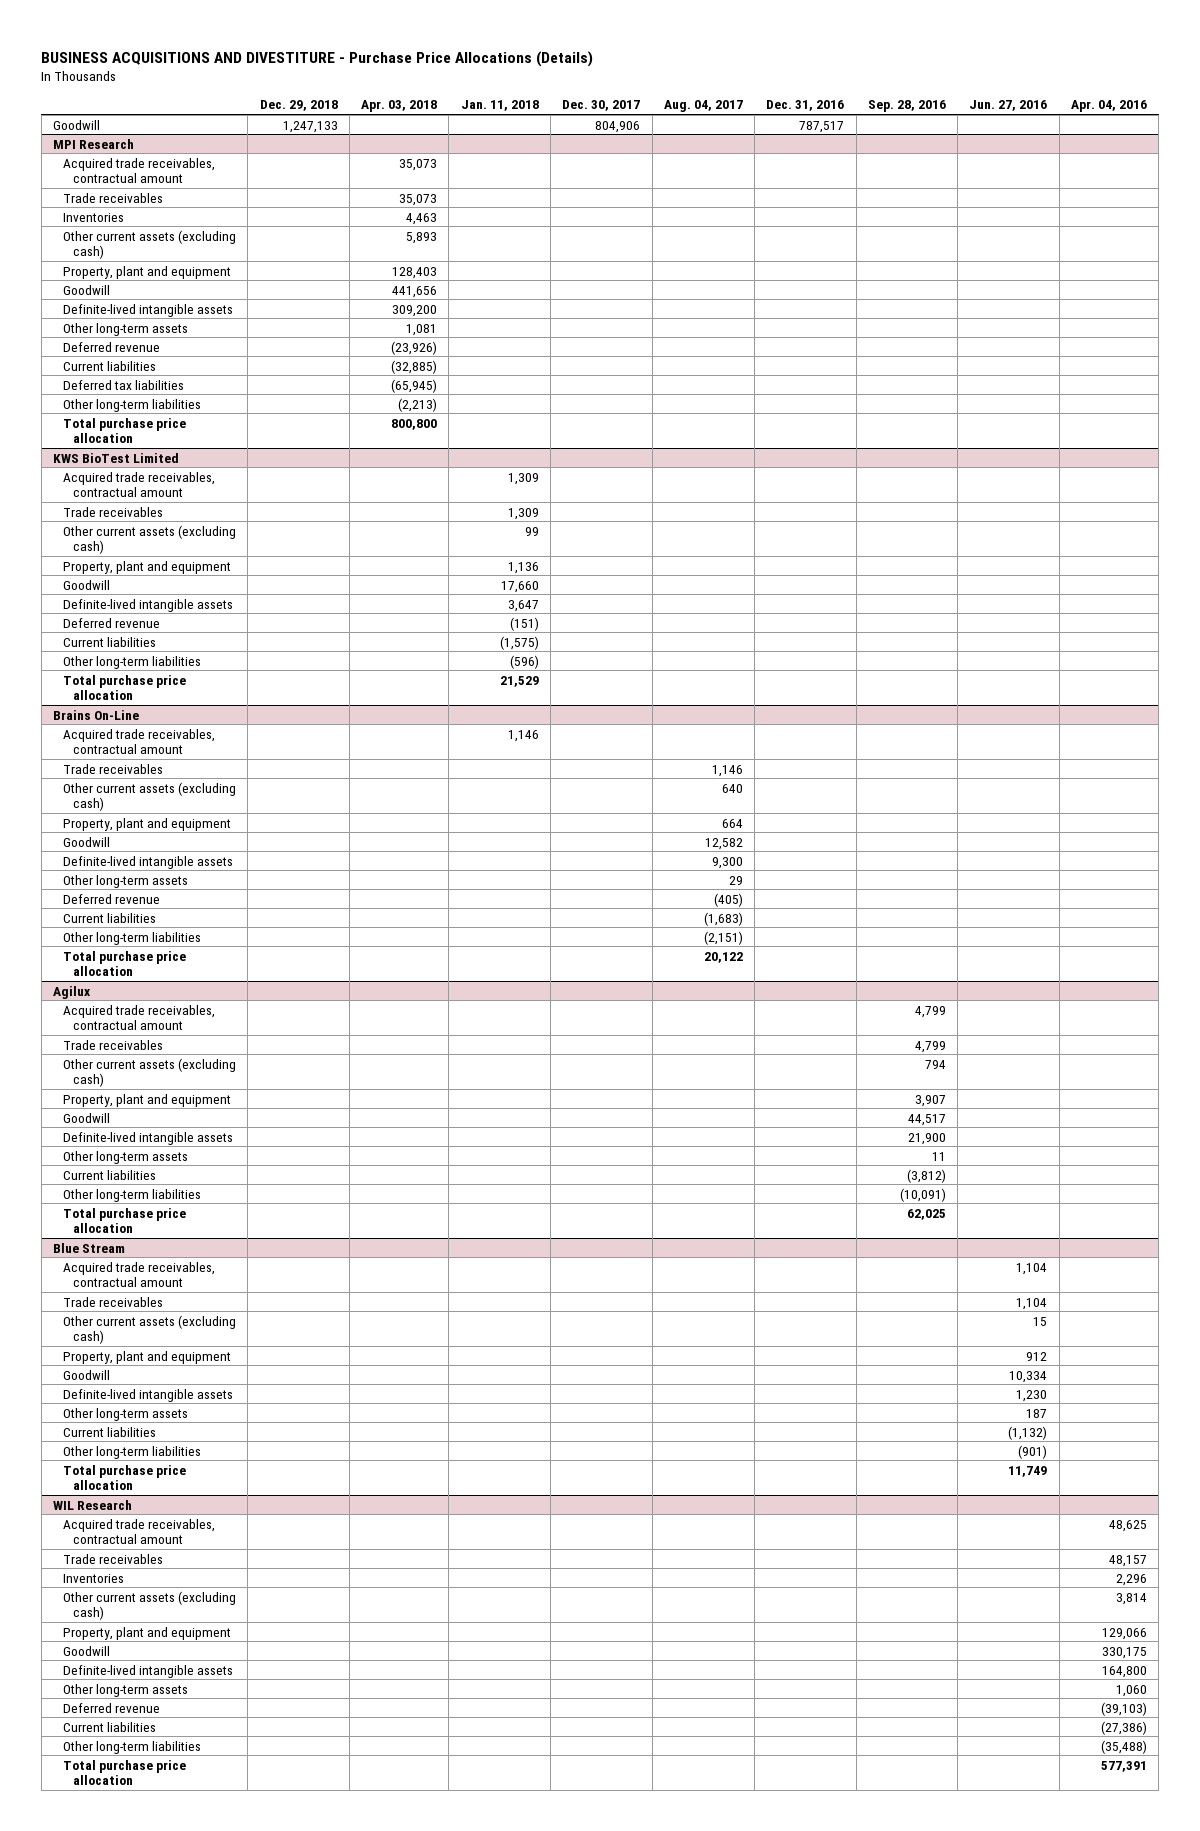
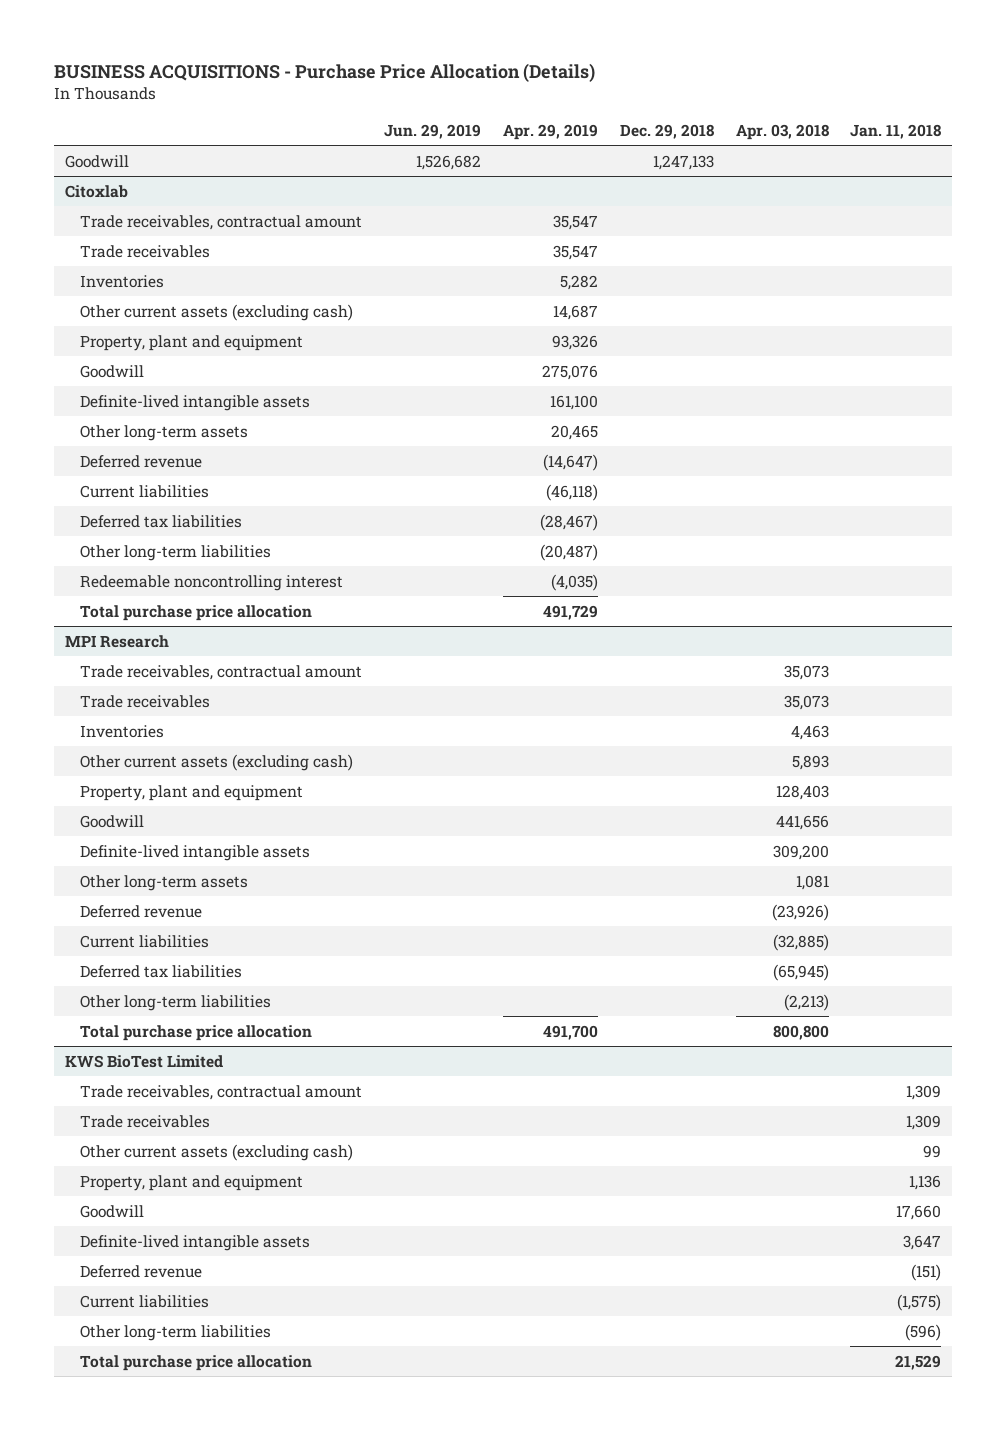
[41,50,594,67] BUSINESS ACQUISITIONS AND DIVESTITURE - Purchase Price Allocations (Details) -> [54,63,596,83] BUSINESS ACQUISITIONS - Purchase Price Allocation (Details)
[562,100,641,112] Dec. 30, 2017 -> none
[663,100,743,113] Aug. 04, 2017 -> none
[766,100,845,112] Dec. 31, 2016 -> none
[867,100,946,113] Sep. 28, 2016 -> none
[969,100,1048,112] Jun. 27, 2016 -> none
[1071,100,1148,113] Apr. 04, 2016 -> none
none -> [383,123,481,139] Jun. 29, 2019
none -> [502,123,598,140] Apr. 29, 2019
none -> [64,184,128,198] Citoxlab
none -> [80,214,363,230] Trade receivables, contractual amount
none -> [80,244,211,258] Trade receivables
none -> [80,274,165,288] Inventories
none -> [80,303,354,321] Other current assets (excluding cash)
none -> [80,334,304,351] Property, plant and equipment
none -> [80,364,145,378] Goodwill
none -> [80,394,311,411] Definite-lived intangible assets
none -> [80,424,249,441] Other long-term assets
none -> [80,454,203,468] Deferred revenue
none -> [80,484,210,498] Current liabilities
none -> [80,514,243,528] Deferred tax liabilities
none -> [80,544,272,561] Other long-term liabilities
none -> [80,574,344,591] Redeemable noncontrolling interest
none -> [80,604,313,621] Total purchase price allocation
[63,157,216,184] Acquired trade receivables, contractual amount -> [80,664,363,680] Trade receivables, contractual amount
[63,471,216,498] Acquired trade receivables, contractual amount -> [80,1084,363,1100] Trade receivables, contractual amount
[53,709,140,720] Brains On-Line -> none
[63,728,216,755] Acquired trade receivables, contractual amount -> none
[63,763,164,774] Trade receivables -> none
[63,781,237,812] Other current assets (excluding cash) -> none
[63,817,232,831] Property, plant and equipment -> none
[63,836,111,847] Goodwill -> none
[63,855,234,869] Definite-lived intangible assets -> none
[63,874,189,888] Other long-term assets -> none
[63,893,161,904] Deferred revenue -> none
[63,912,157,923] Current liabilities -> none
[63,931,202,945] Other long-term liabilities -> none
[63,950,187,977] Total purchase price allocation -> none
[53,985,91,999] Agilux -> none
[63,1004,216,1031] Acquired trade receivables, contractual amount -> none
[63,1039,164,1050] Trade receivables -> none
[63,1057,237,1088] Other current assets (excluding cash) -> none
[63,1093,232,1107] Property, plant and equipment -> none
[63,1112,111,1123] Goodwill -> none
[63,1131,234,1145] Definite-lived intangible assets -> none
[63,1150,189,1164] Other long-term assets -> none
[63,1169,157,1180] Current liabilities -> none
[63,1188,202,1202] Other long-term liabilities -> none
[63,1207,187,1234] Total purchase price allocation -> none
[53,1242,126,1253] Blue Stream -> none
[63,1261,216,1288] Acquired trade receivables, contractual amount -> none
[63,1296,164,1307] Trade receivables -> none
[63,1314,237,1345] Other current assets (excluding cash) -> none
[63,1350,232,1364] Property, plant and equipment -> none
[63,1369,111,1380] Goodwill -> none
[63,1388,234,1402] Definite-lived intangible assets -> none
[63,1407,189,1421] Other long-term assets -> none
[63,1426,157,1437] Current liabilities -> none
[63,1445,202,1459] Other long-term liabilities -> none
[63,1464,187,1491] Total purchase price allocation -> none
[53,1499,133,1510] WIL Research -> none
[63,1518,216,1545] Acquired trade receivables, contractual amount -> none
[63,1553,164,1564] Trade receivables -> none
[63,1573,125,1583] Inventories -> none
[63,1590,237,1621] Other current assets (excluding cash) -> none
[63,1626,232,1640] Property, plant and equipment -> none
[63,1645,111,1656] Goodwill -> none
[63,1664,234,1678] Definite-lived intangible assets -> none
[63,1683,189,1697] Other long-term assets -> none
[63,1702,161,1713] Deferred revenue -> none
[63,1721,157,1732] Current liabilities -> none
[63,1740,202,1754] Other long-term liabilities -> none
[63,1759,187,1786] Total purchase price allocation -> none

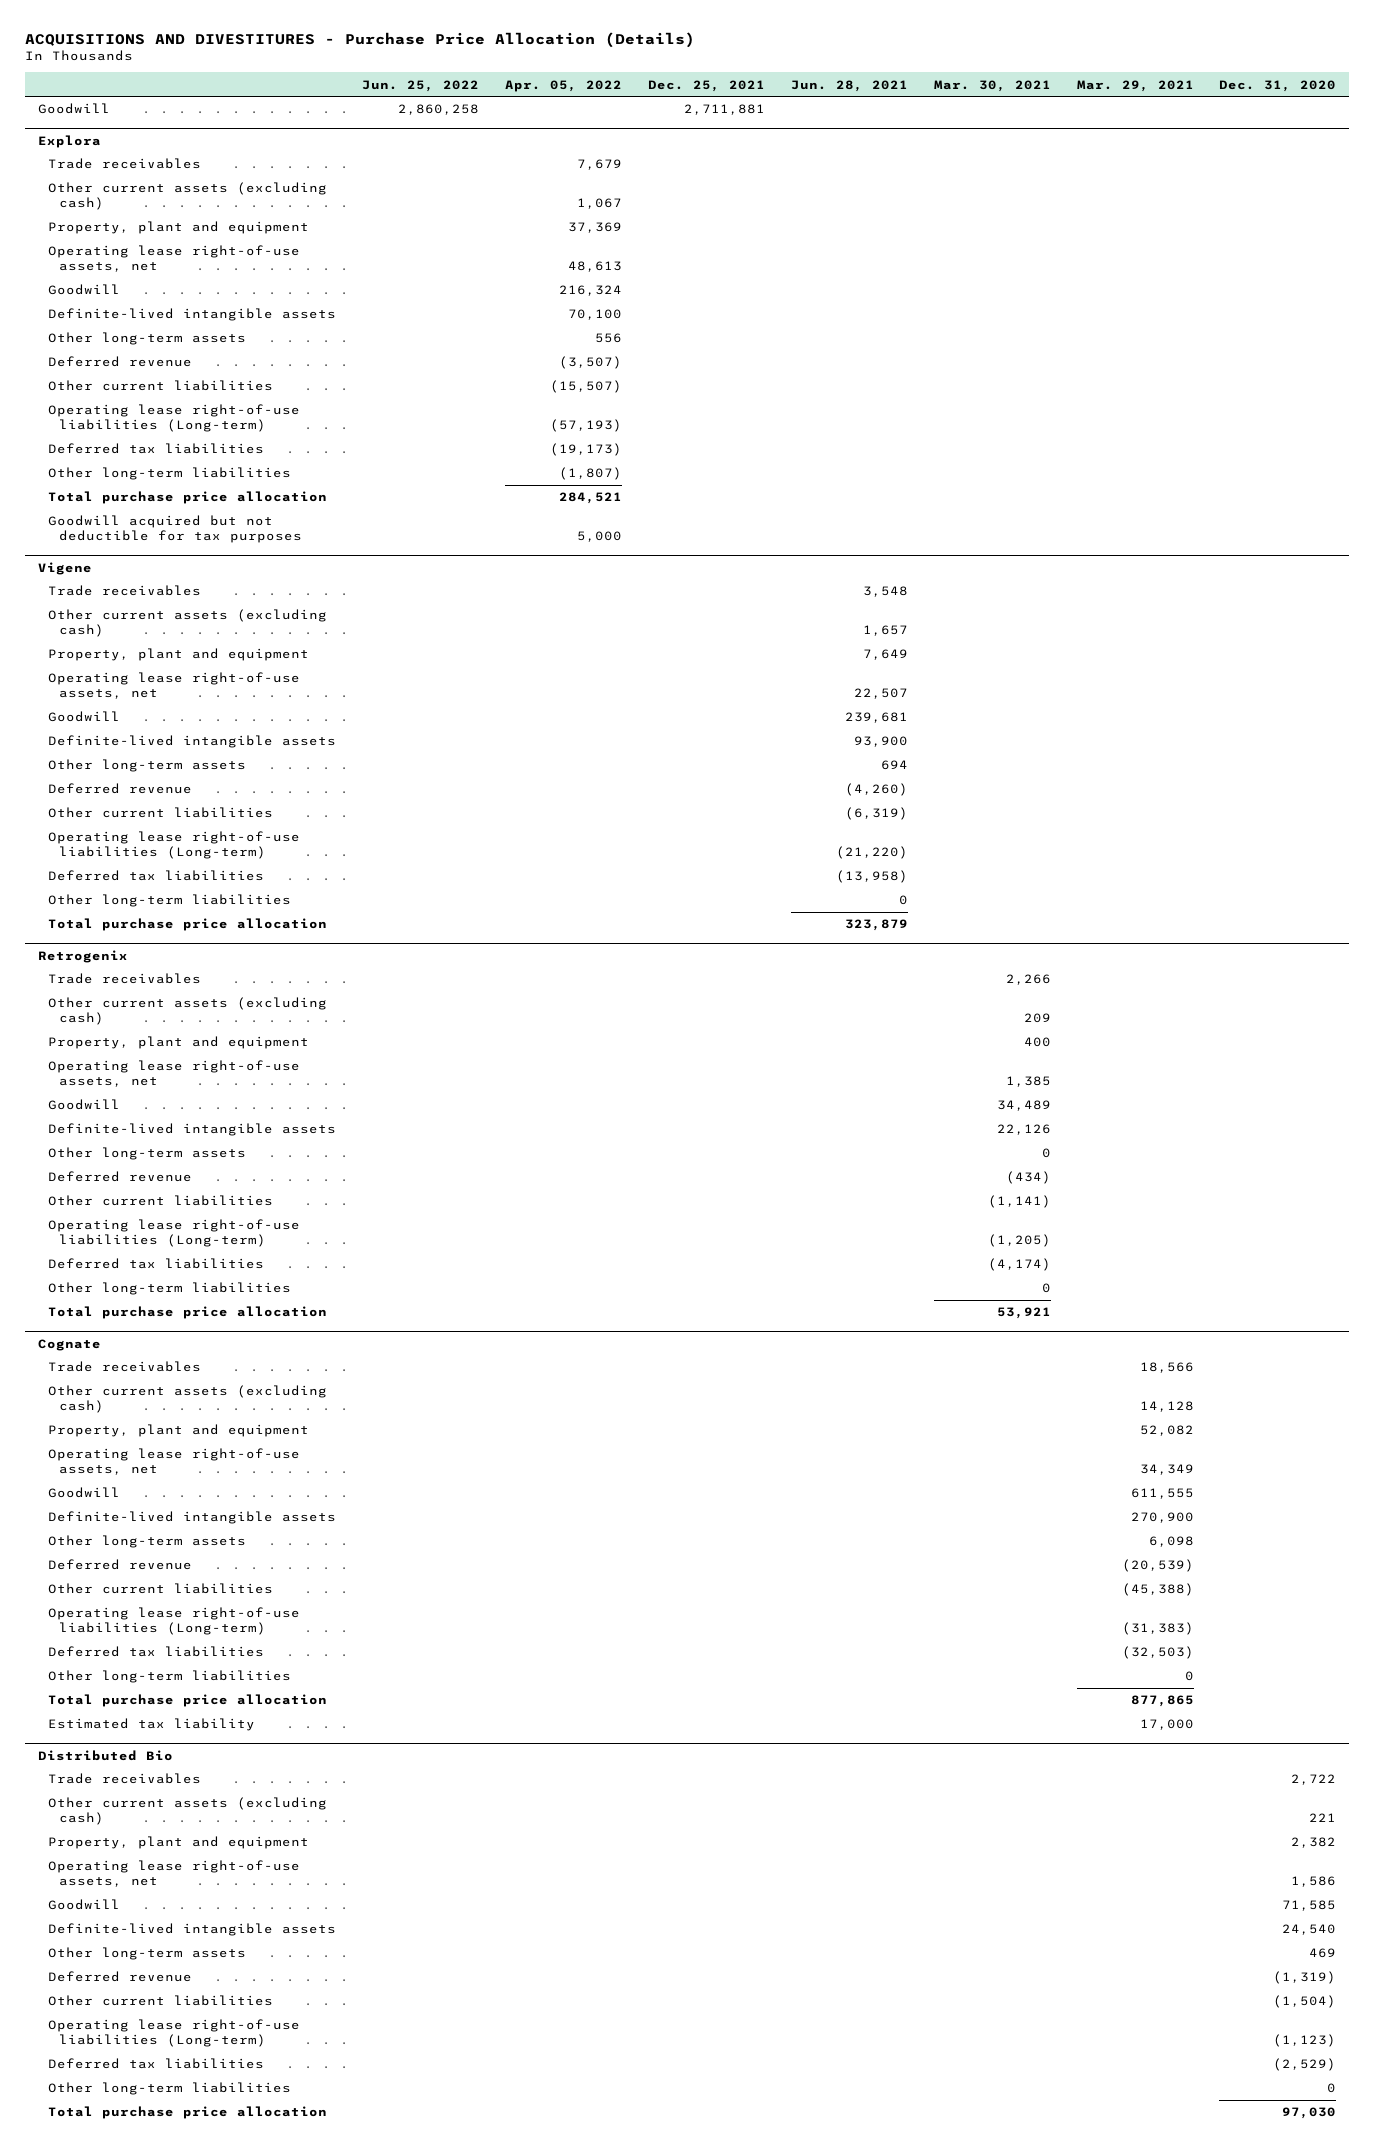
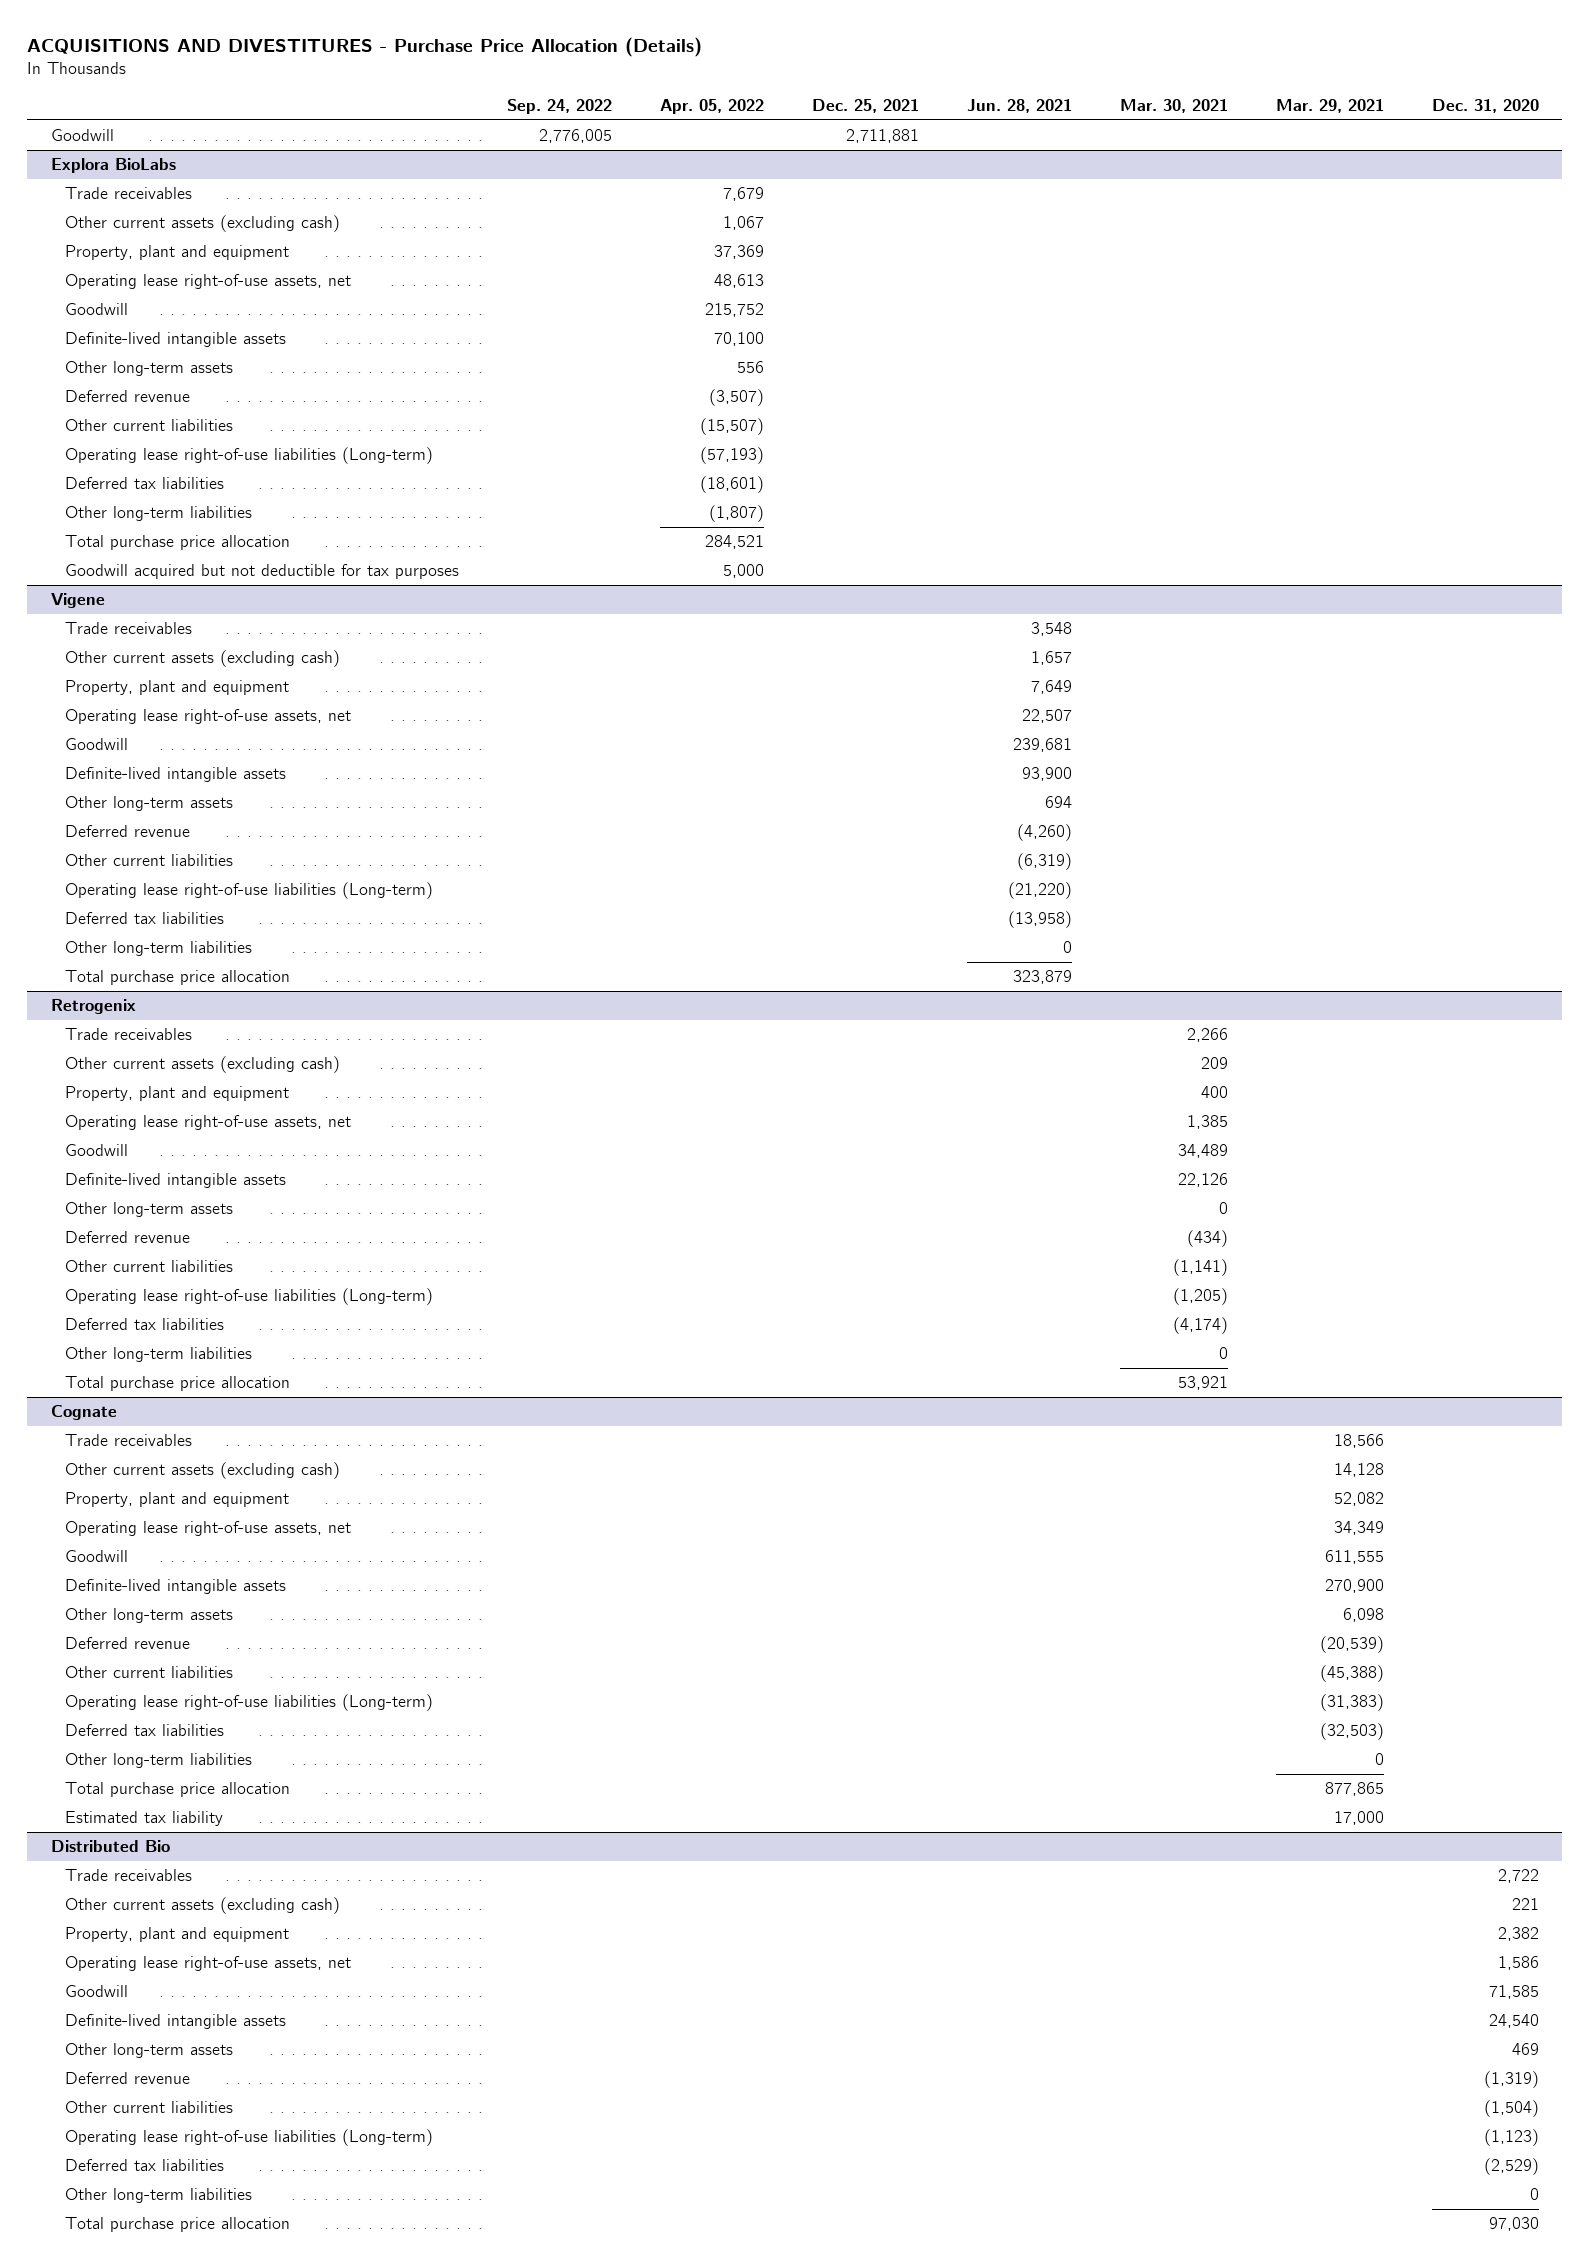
[362,79,480,92] Jun. 25, 2022 -> none
none -> [506,98,612,114] Sep. 24, 2022
[38,134,102,148] Explora -> [50,158,176,174] Explora BioLabs
[559,285,623,297] 216,324 -> [704,303,764,318] 215,752
[550,443,623,457] (19,173) -> [699,476,764,494] (18,601)

